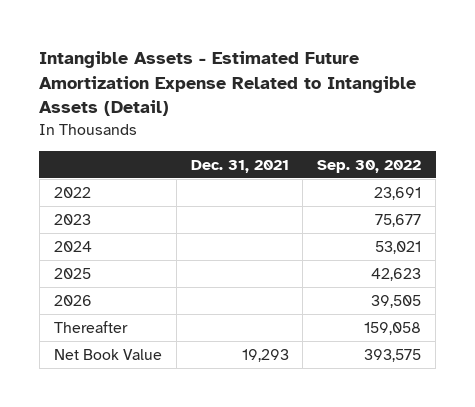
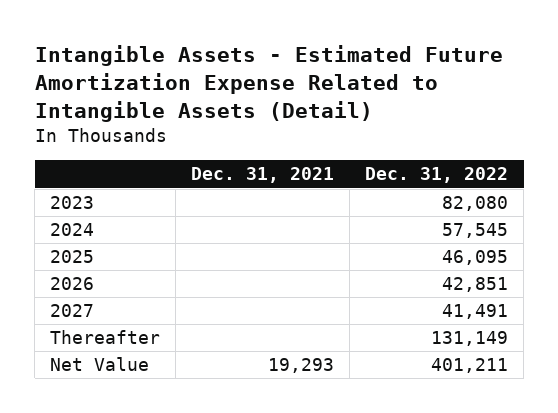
[317,159,422,173] Sep. 30, 2022 -> none
none -> [365,167,509,184] Dec. 31, 2022
[53,187,91,199] 2022 -> none
none -> [50,304,95,318] 2027
[53,349,162,361] Net Book Value -> [50,357,150,372] Net Value

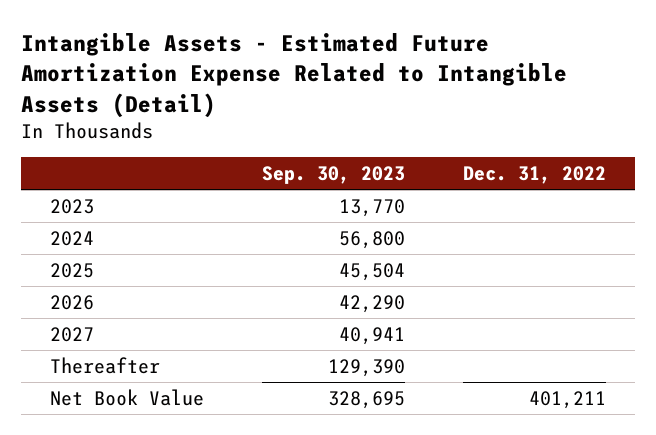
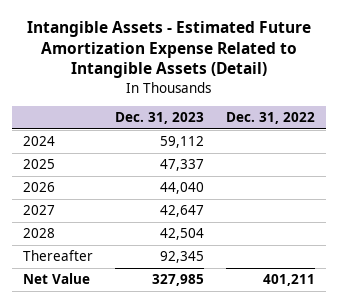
[262,166,406,185] Sep. 30, 2023 -> none
none -> [114,112,204,125] Dec. 31, 2023
[50,198,95,214] 2023 -> none
none -> [22,228,55,239] 2028
[50,388,205,406] Net Book Value -> [22,273,90,285] Net Value

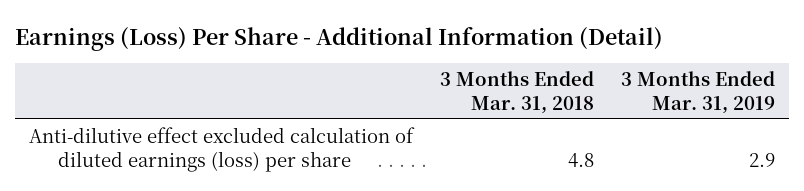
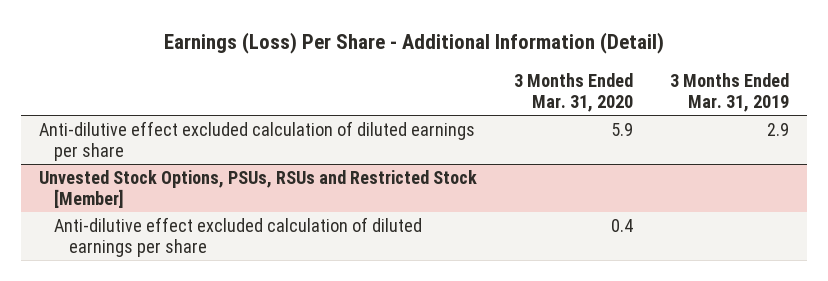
[440,70,595,114] 3 Months Ended Mar. 31, 2018 -> none
none -> [514,72,634,112] 3 Months Ended Mar. 31, 2020
[29,126,416,172] Anti-dilutive effect excluded calculation of diluted earnings (loss) per share -> [39,120,476,162] Anti-dilutive effect excluded calculation of diluted earnings per share
none -> [39,169,478,209] Unvested Stock Options, PSUs, RSUs and Restricted Stock [Member]
none -> [54,216,423,258] Anti-dilutive effect excluded calculation of diluted earnings per share

